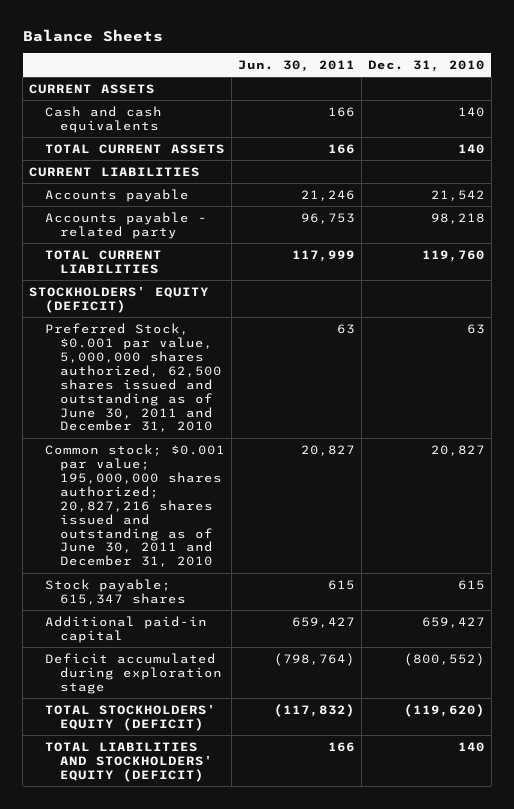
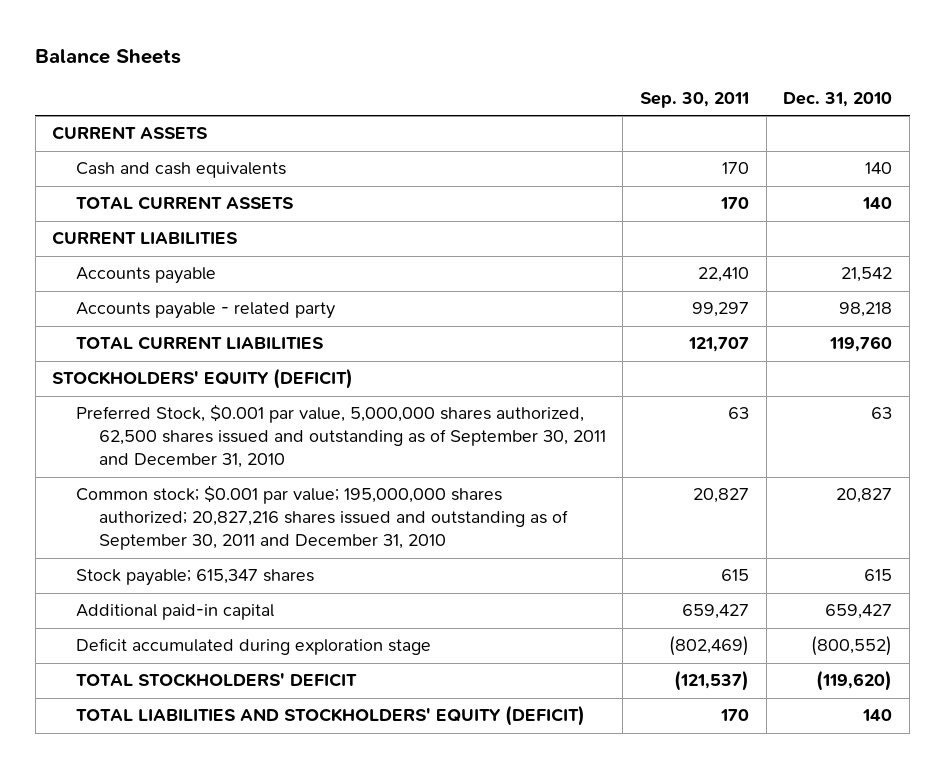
[237,59,355,72] Jun. 30, 2011 -> none
none -> [640,92,750,109] Sep. 30, 2011
[44,322,222,433] Preferred Stock, $0.001 par value, 5,000,000 shares authorized, 62,500 shares issued and outstanding as of June 30, 2011 and December 31, 2010 -> [75,404,606,469] Preferred Stock, $0.001 par value, 5,000,000 shares authorized, 62,500 shares issued and outstanding as of September 30, 2011 and December 31, 2010
[44,443,225,568] Common stock; $0.001 par value; 195,000,000 shares authorized; 20,827,216 shares issued and outstanding as of June 30, 2011 and December 31, 2010 -> [75,485,568,551] Common stock; $0.001 par value; 195,000,000 shares authorized; 20,827,216 shares issued and outstanding as of September 30, 2011 and December 31, 2010
[44,703,216,731] TOTAL STOCKHOLDERS' EQUITY (DEFICIT) -> [75,673,357,688] TOTAL STOCKHOLDERS' DEFICIT

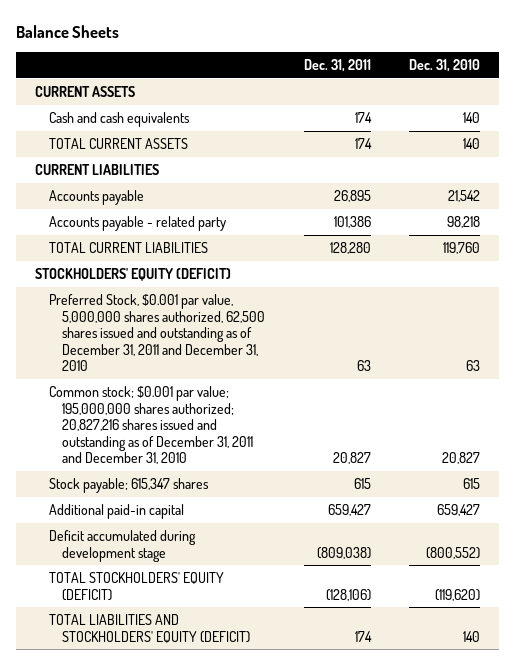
[640,92,750,109] Sep. 30, 2011 -> none
none -> [303,59,371,73] Dec. 31, 2011
[75,404,606,469] Preferred Stock, $0.001 par value, 5,000,000 shares authorized, 62,500 shares issued and outstanding as of September 30, 2011 and December 31, 2010 -> [48,294,266,372] Preferred Stock, $0.001 par value, 5,000,000 shares authorized, 62,500 shares issued and outstanding as of December 31, 2011 and December 31, 2010
[75,485,568,551] Common stock; $0.001 par value; 195,000,000 shares authorized; 20,827,216 shares issued and outstanding as of September 30, 2011 and December 31, 2010 -> [48,386,254,465] Common stock; $0.001 par value; 195,000,000 shares authorized; 20,827,216 shares issued and outstanding as of December 31, 2011 and December 31, 2010
[75,638,431,656] Deficit accumulated during exploration stage -> [48,530,196,562] Deficit accumulated during development stage
[75,673,357,688] TOTAL STOCKHOLDERS' DEFICIT -> [48,572,224,601] TOTAL STOCKHOLDERS' EQUITY (DEFICIT)

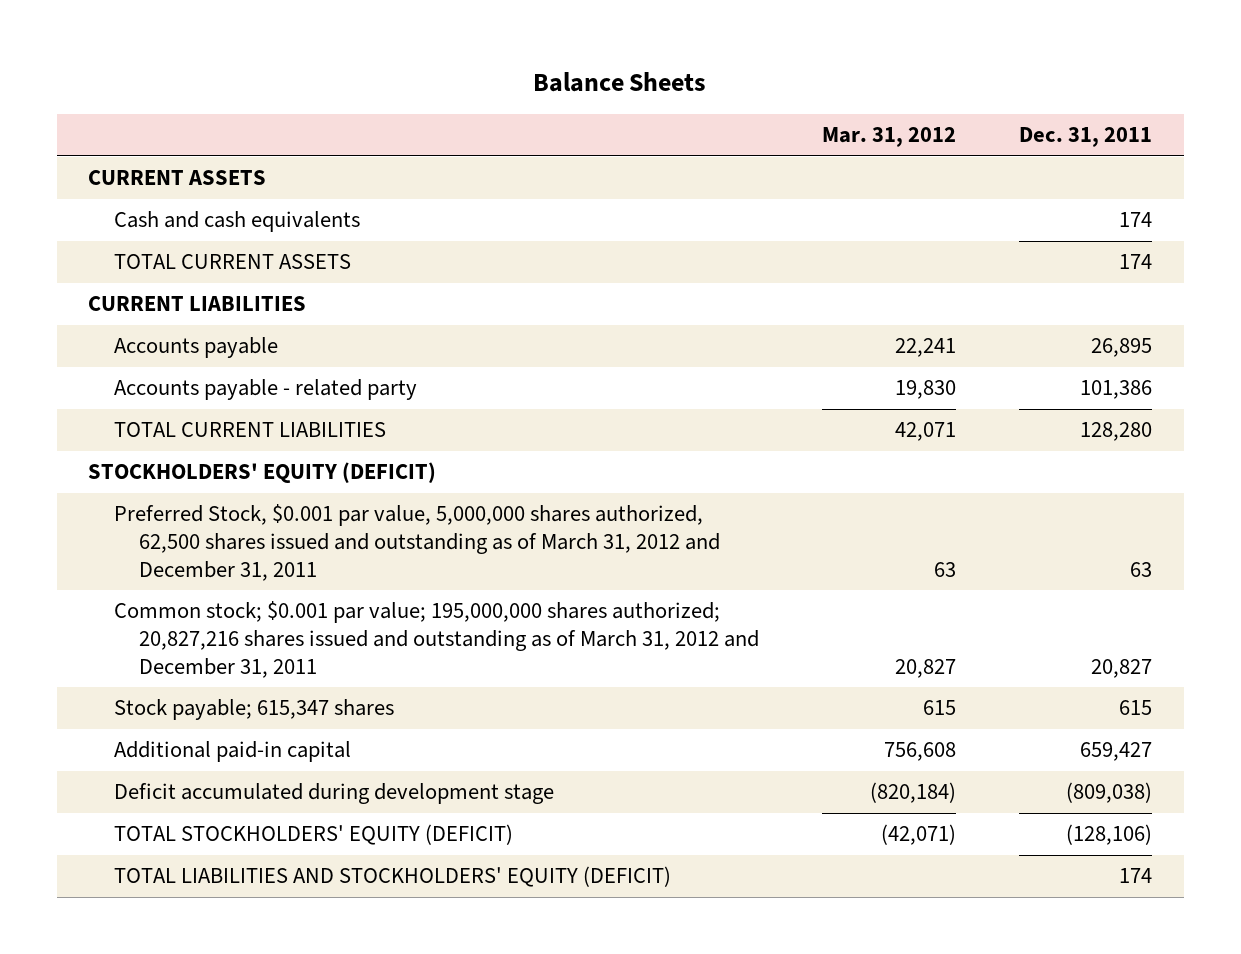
[409,59,481,73] Dec. 31, 2010 -> none
none -> [822,127,957,148] Mar. 31, 2012
[48,294,266,372] Preferred Stock, $0.001 par value, 5,000,000 shares authorized, 62,500 shares issued and outstanding as of December 31, 2011 and December 31, 2010 -> [113,504,721,581] Preferred Stock, $0.001 par value, 5,000,000 shares authorized, 62,500 shares issued and outstanding as of March 31, 2012 and December 31, 2011
[48,386,254,465] Common stock; $0.001 par value; 195,000,000 shares authorized; 20,827,216 shares issued and outstanding as of December 31, 2011 and December 31, 2010 -> [113,601,760,678] Common stock; $0.001 par value; 195,000,000 shares authorized; 20,827,216 shares issued and outstanding as of March 31, 2012 and December 31, 2011

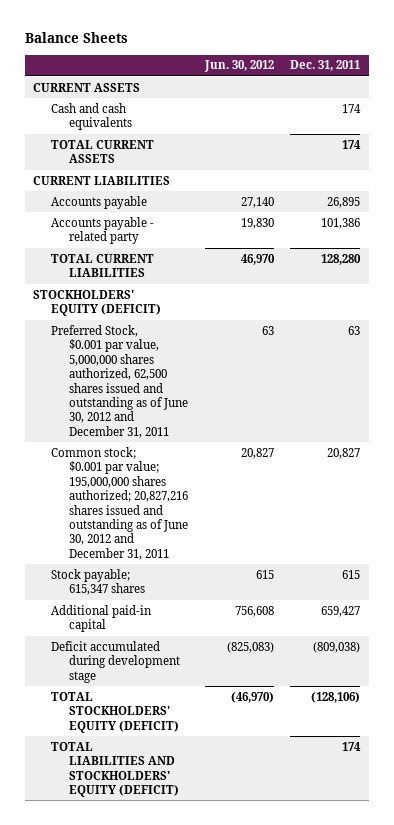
[822,127,957,148] Mar. 31, 2012 -> none
none -> [203,60,274,73] Jun. 30, 2012
[113,504,721,581] Preferred Stock, $0.001 par value, 5,000,000 shares authorized, 62,500 shares issued and outstanding as of March 31, 2012 and December 31, 2011 -> [51,324,189,438] Preferred Stock, $0.001 par value, 5,000,000 shares authorized, 62,500 shares issued and outstanding as of June 30, 2012 and December 31, 2011
[113,601,760,678] Common stock; $0.001 par value; 195,000,000 shares authorized; 20,827,216 shares issued and outstanding as of March 31, 2012 and December 31, 2011 -> [51,446,189,560] Common stock; $0.001 par value; 195,000,000 shares authorized; 20,827,216 shares issued and outstanding as of June 30, 2012 and December 31, 2011

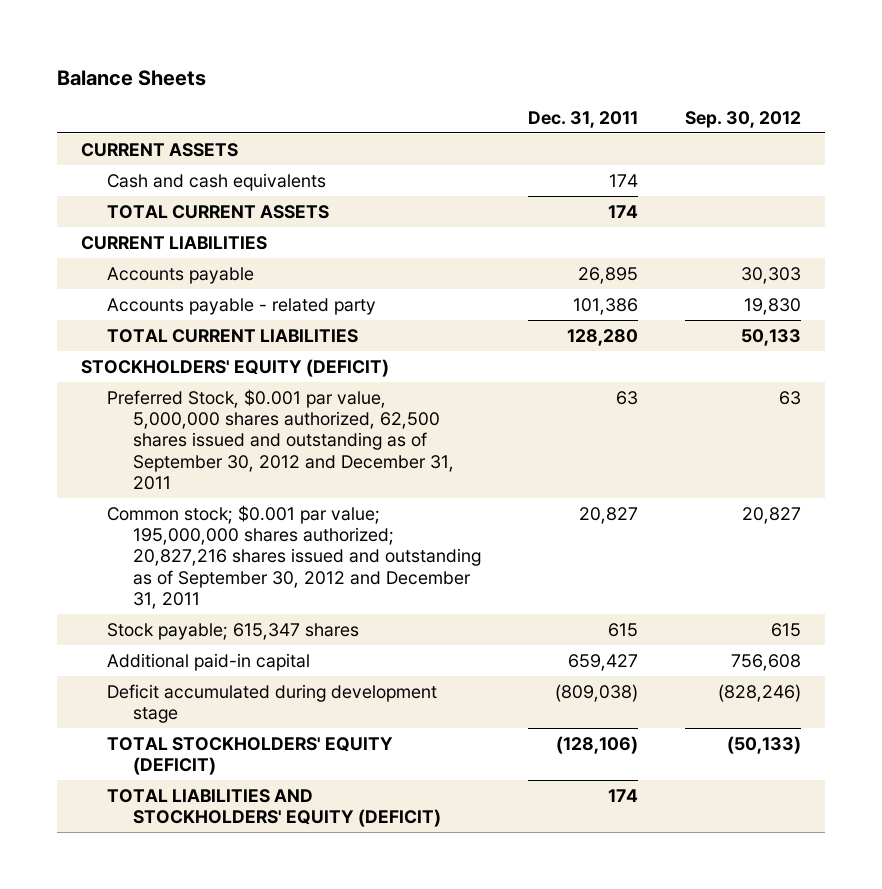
[203,60,274,73] Jun. 30, 2012 -> none
none -> [685,110,802,128] Sep. 30, 2012
[51,324,189,438] Preferred Stock, $0.001 par value, 5,000,000 shares authorized, 62,500 shares issued and outstanding as of June 30, 2012 and December 31, 2011 -> [106,388,454,491] Preferred Stock, $0.001 par value, 5,000,000 shares authorized, 62,500 shares issued and outstanding as of September 30, 2012 and December 31, 2011
[51,446,189,560] Common stock; $0.001 par value; 195,000,000 shares authorized; 20,827,216 shares issued and outstanding as of June 30, 2012 and December 31, 2011 -> [106,504,481,610] Common stock; $0.001 par value; 195,000,000 shares authorized; 20,827,216 shares issued and outstanding as of September 30, 2012 and December 31, 2011

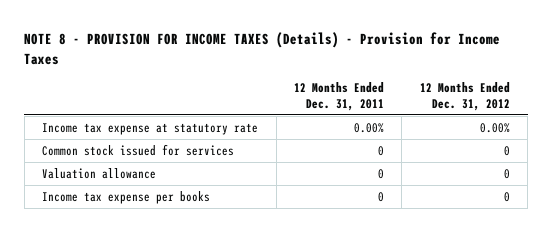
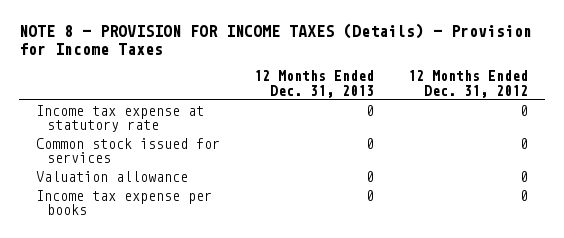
[293,82,384,111] 12 Months Ended Dec. 31, 2011 -> none
none -> [254,69,375,98] 12 Months Ended Dec. 31, 2013
[479,122,510,133] 0.00% -> [520,104,529,116] 0

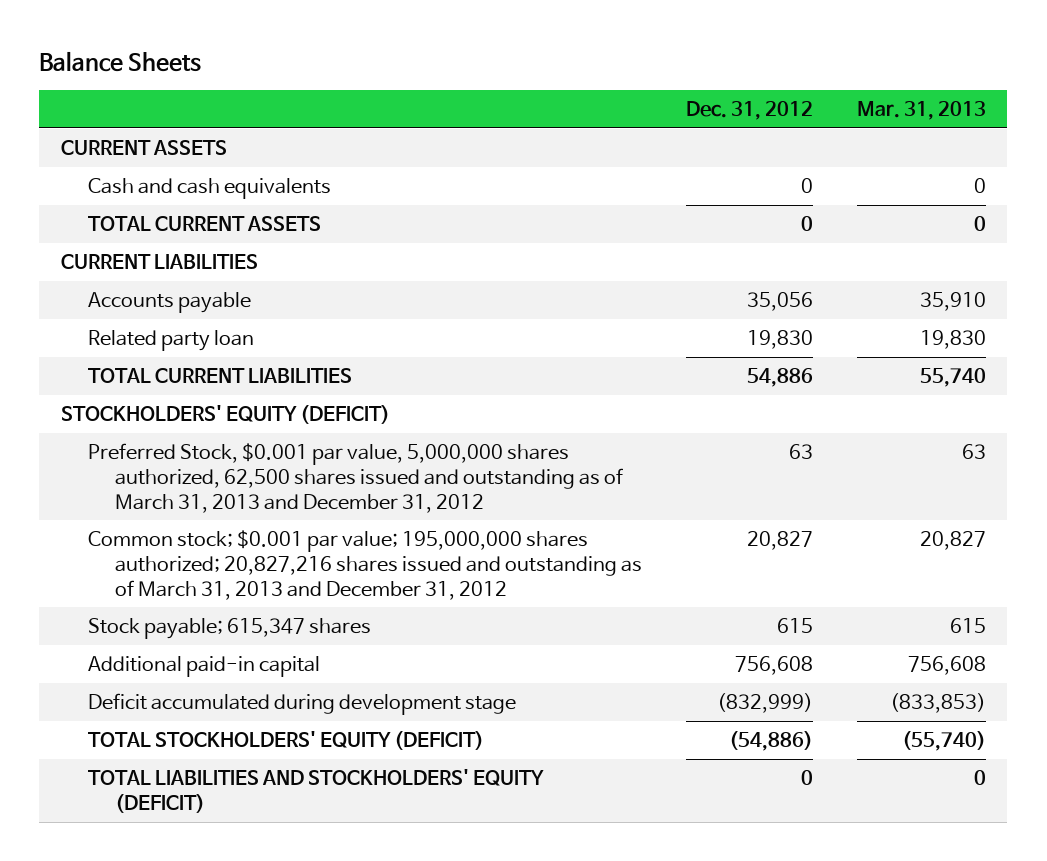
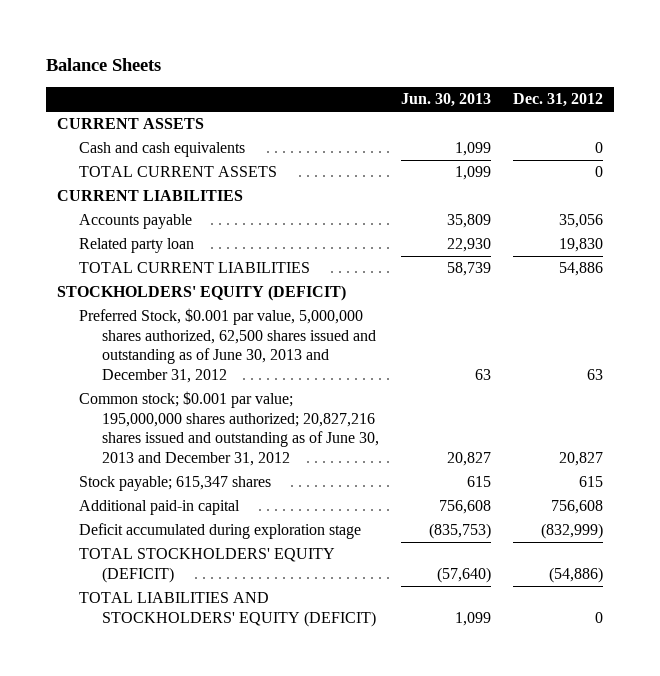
[856,100,986,120] Mar. 31, 2013 -> none
none -> [400,93,491,108] Jun. 30, 2013
[88,443,624,513] Preferred Stock, $0.001 par value, 5,000,000 shares authorized, 62,500 shares issued and outstanding as of March 31, 2013 and December 31, 2012 -> [79,308,376,383] Preferred Stock, $0.001 par value, 5,000,000 shares authorized, 62,500 shares issued and outstanding as of June 30, 2013 and December 31, 2012
[88,530,643,600] Common stock; $0.001 par value; 195,000,000 shares authorized; 20,827,216 shares issued and outstanding as of March 31, 2013 and December 31, 2012 -> [79,391,379,466] Common stock; $0.001 par value; 195,000,000 shares authorized; 20,827,216 shares issued and outstanding as of June 30, 2013 and December 31, 2012
[88,693,517,716] Deficit accumulated during development stage -> [79,523,362,540] Deficit accumulated during exploration stage

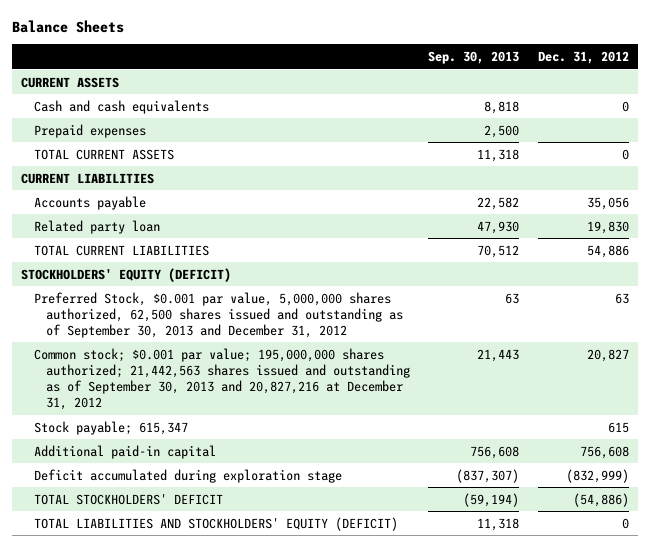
[400,93,491,108] Jun. 30, 2013 -> none
none -> [428,51,520,65] Sep. 30, 2013
none -> [33,123,146,138] Prepaid expenses
[79,308,376,383] Preferred Stock, $0.001 par value, 5,000,000 shares authorized, 62,500 shares issued and outstanding as of June 30, 2013 and December 31, 2012 -> [33,291,404,338] Preferred Stock, $0.001 par value, 5,000,000 shares authorized, 62,500 shares issued and outstanding as of September 30, 2013 and December 31, 2012
[79,391,379,466] Common stock; $0.001 par value; 195,000,000 shares authorized; 20,827,216 shares issued and outstanding as of June 30, 2013 and December 31, 2012 -> [33,347,411,410] Common stock; $0.001 par value; 195,000,000 shares authorized; 21,442,563 shares issued and outstanding as of September 30, 2013 and 20,827,216 at December 31, 2012
[79,476,272,492] Stock payable; 615,347 shares -> [33,420,188,435] Stock payable; 615,347
[79,548,336,583] TOTAL STOCKHOLDERS' EQUITY (DEFICIT) -> [33,493,223,505] TOTAL STOCKHOLDERS' DEFICIT

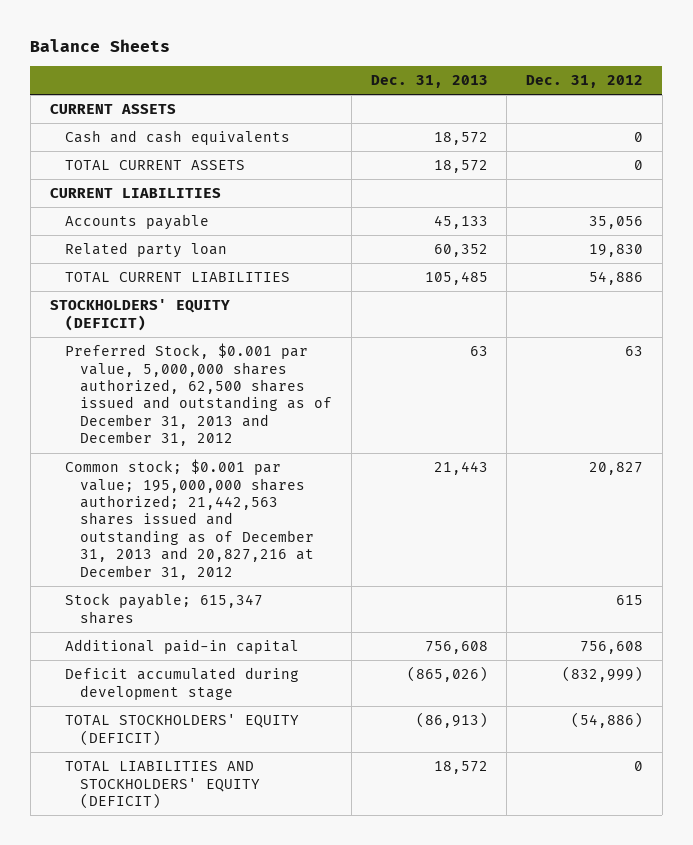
[428,51,520,65] Sep. 30, 2013 -> none
none -> [370,75,488,89] Dec. 31, 2013
[33,123,146,138] Prepaid expenses -> none
[33,291,404,338] Preferred Stock, $0.001 par value, 5,000,000 shares authorized, 62,500 shares issued and outstanding as of September 30, 2013 and December 31, 2012 -> [64,343,332,447] Preferred Stock, $0.001 par value, 5,000,000 shares authorized, 62,500 shares issued and outstanding as of December 31, 2013 and December 31, 2012
[33,347,411,410] Common stock; $0.001 par value; 195,000,000 shares authorized; 21,442,563 shares issued and outstanding as of September 30, 2013 and 20,827,216 at December 31, 2012 -> [64,459,314,580] Common stock; $0.001 par value; 195,000,000 shares authorized; 21,442,563 shares issued and outstanding as of December 31, 2013 and 20,827,216 at December 31, 2012
[33,420,188,435] Stock payable; 615,347 -> [64,593,263,624] Stock payable; 615,347 shares
[33,468,342,483] Deficit accumulated during exploration stage -> [64,667,299,700] Deficit accumulated during development stage
[33,493,223,505] TOTAL STOCKHOLDERS' DEFICIT -> [64,714,299,746] TOTAL STOCKHOLDERS' EQUITY (DEFICIT)

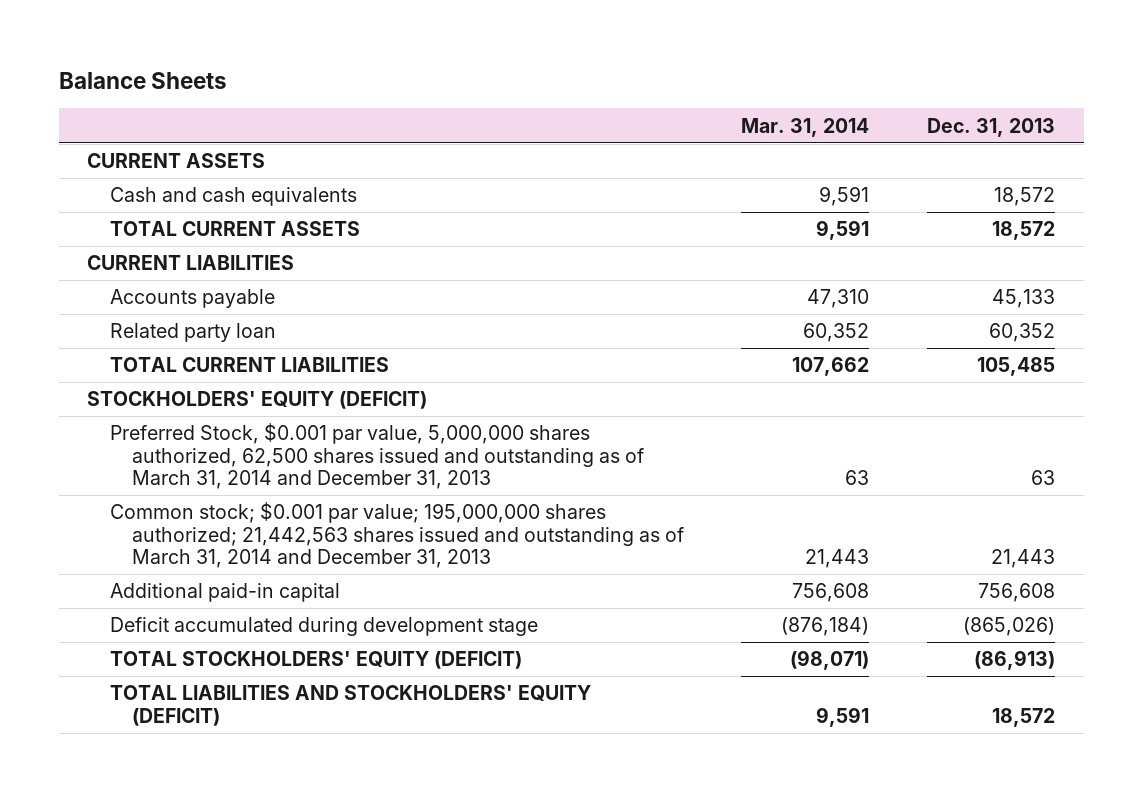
[526,75,644,89] Dec. 31, 2012 -> none
none -> [741,117,870,137] Mar. 31, 2014
[64,593,263,624] Stock payable; 615,347 shares -> none
[64,343,332,447] Preferred Stock, $0.001 par value, 5,000,000 shares authorized, 62,500 shares issued and outstanding as of December 31, 2013 and December 31, 2012 -> [109,423,645,490] Preferred Stock, $0.001 par value, 5,000,000 shares authorized, 62,500 shares issued and outstanding as of March 31, 2014 and December 31, 2013
[64,459,314,580] Common stock; $0.001 par value; 195,000,000 shares authorized; 21,442,563 shares issued and outstanding as of December 31, 2013 and 20,827,216 at December 31, 2012 -> [109,502,685,569] Common stock; $0.001 par value; 195,000,000 shares authorized; 21,442,563 shares issued and outstanding as of March 31, 2014 and December 31, 2013

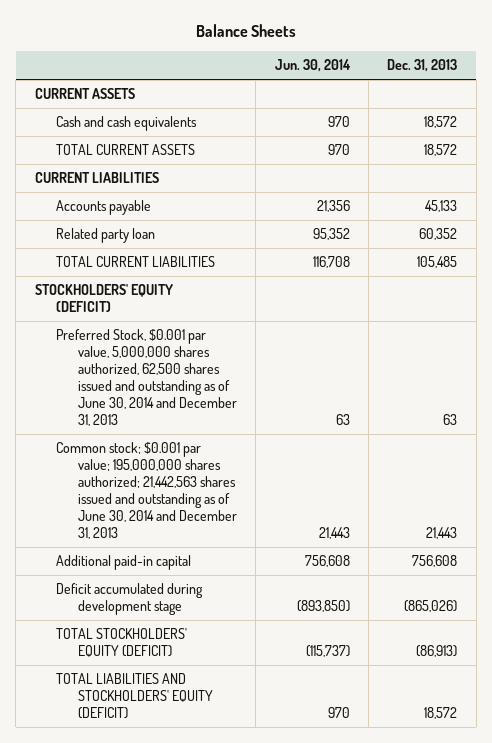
[741,117,870,137] Mar. 31, 2014 -> none
none -> [274,59,351,73] Jun. 30, 2014
[109,423,645,490] Preferred Stock, $0.001 par value, 5,000,000 shares authorized, 62,500 shares issued and outstanding as of March 31, 2014 and December 31, 2013 -> [56,328,237,427] Preferred Stock, $0.001 par value, 5,000,000 shares authorized, 62,500 shares issued and outstanding as of June 30, 2014 and December 31, 2013
[109,502,685,569] Common stock; $0.001 par value; 195,000,000 shares authorized; 21,442,563 shares issued and outstanding as of March 31, 2014 and December 31, 2013 -> [56,441,237,540] Common stock; $0.001 par value; 195,000,000 shares authorized; 21,442,563 shares issued and outstanding as of June 30, 2014 and December 31, 2013

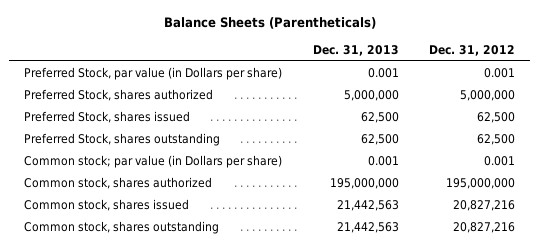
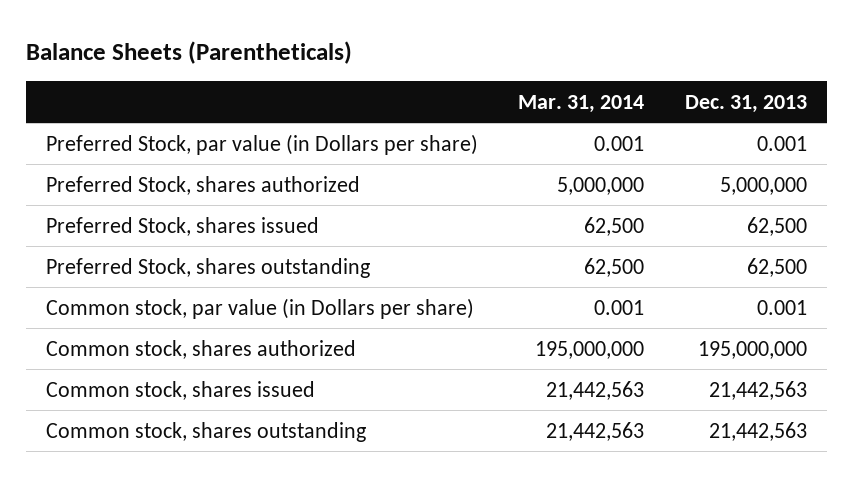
[428,44,515,56] Dec. 31, 2012 -> none
none -> [518,94,645,113] Mar. 31, 2014
[24,155,283,169] Common stock; par value (in Dollars per share) -> [45,297,474,319] Common stock, par value (in Dollars per share)

